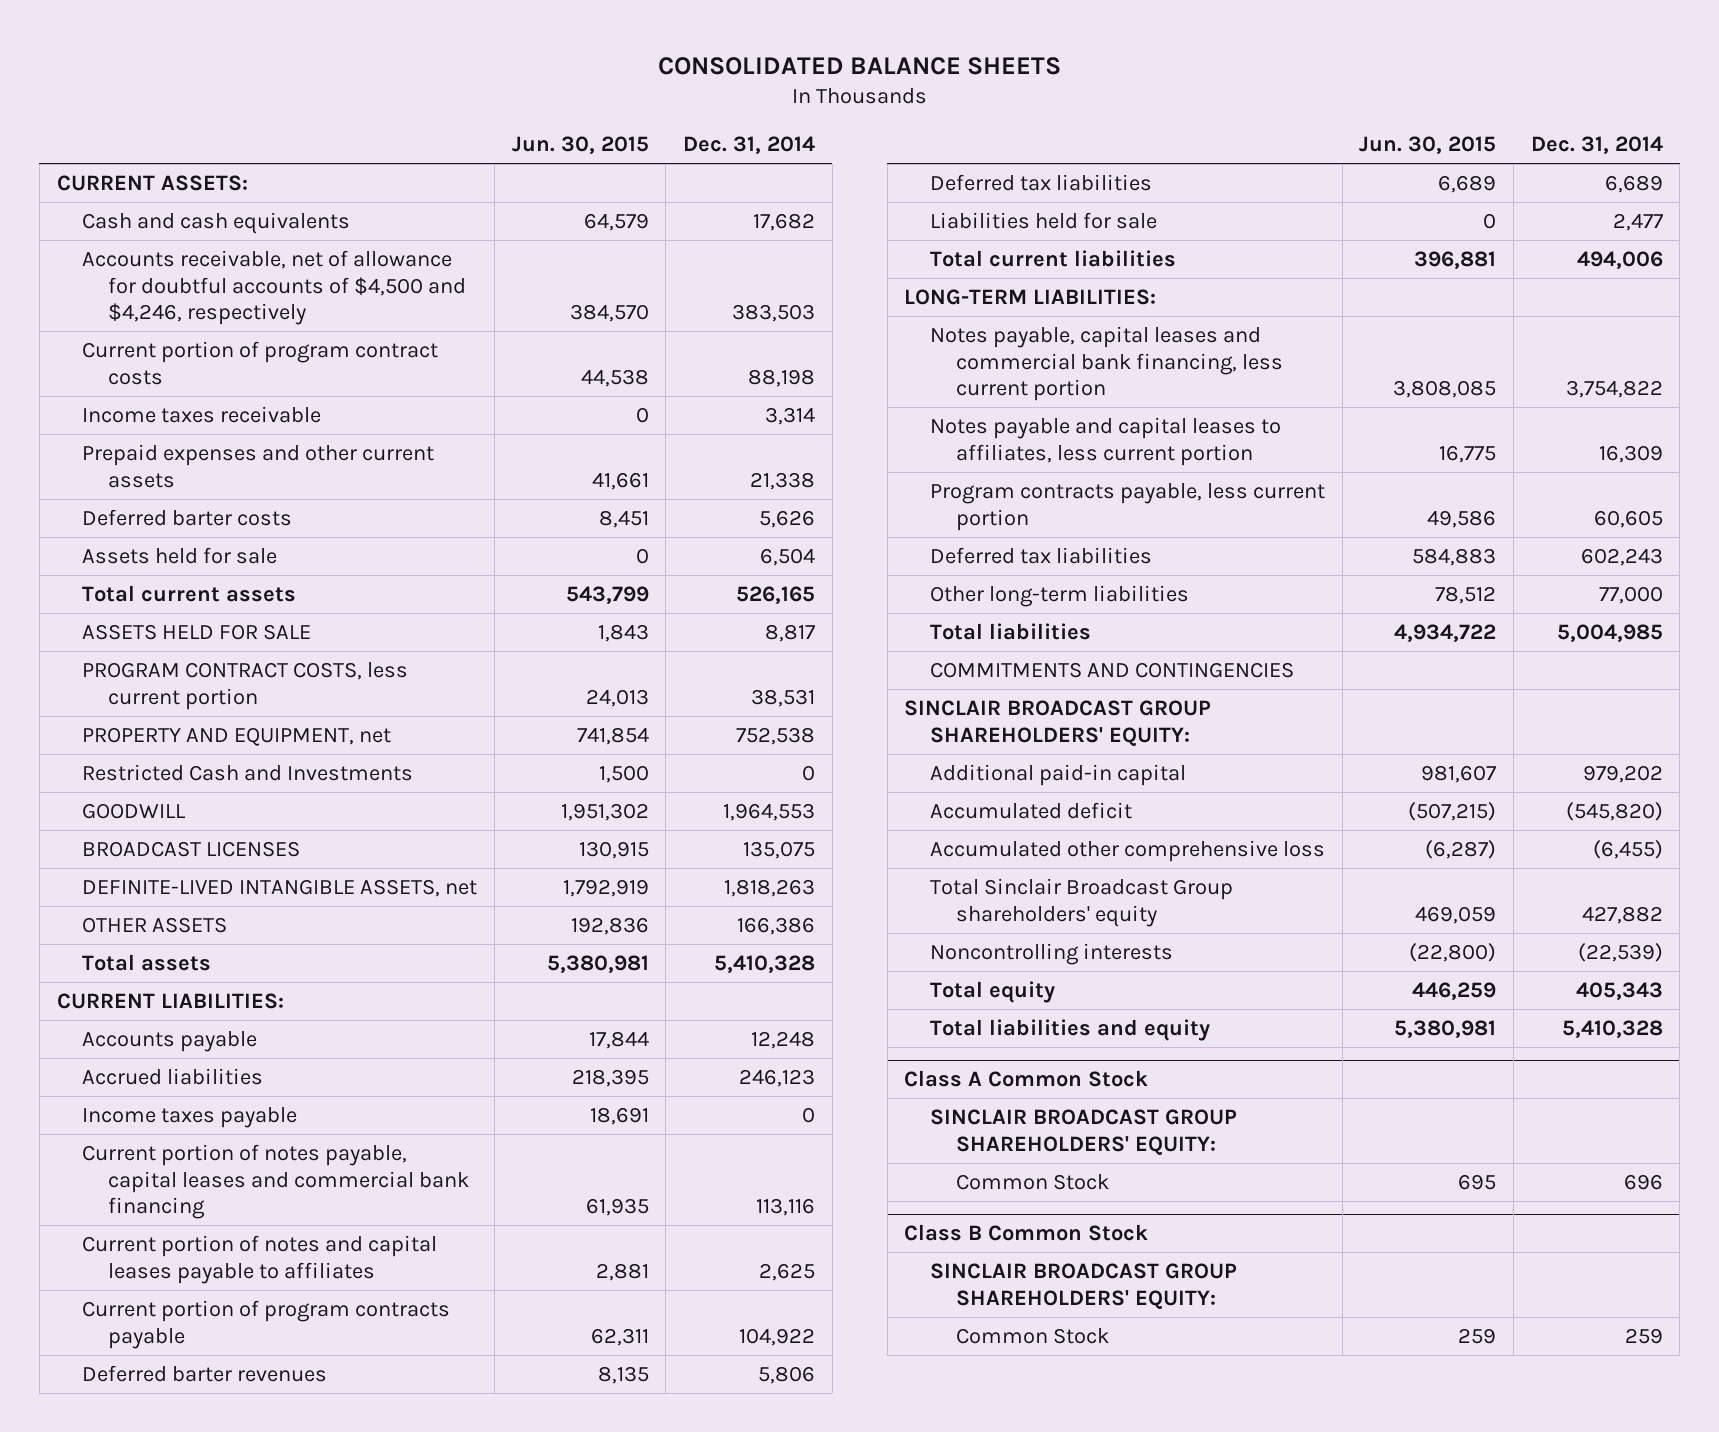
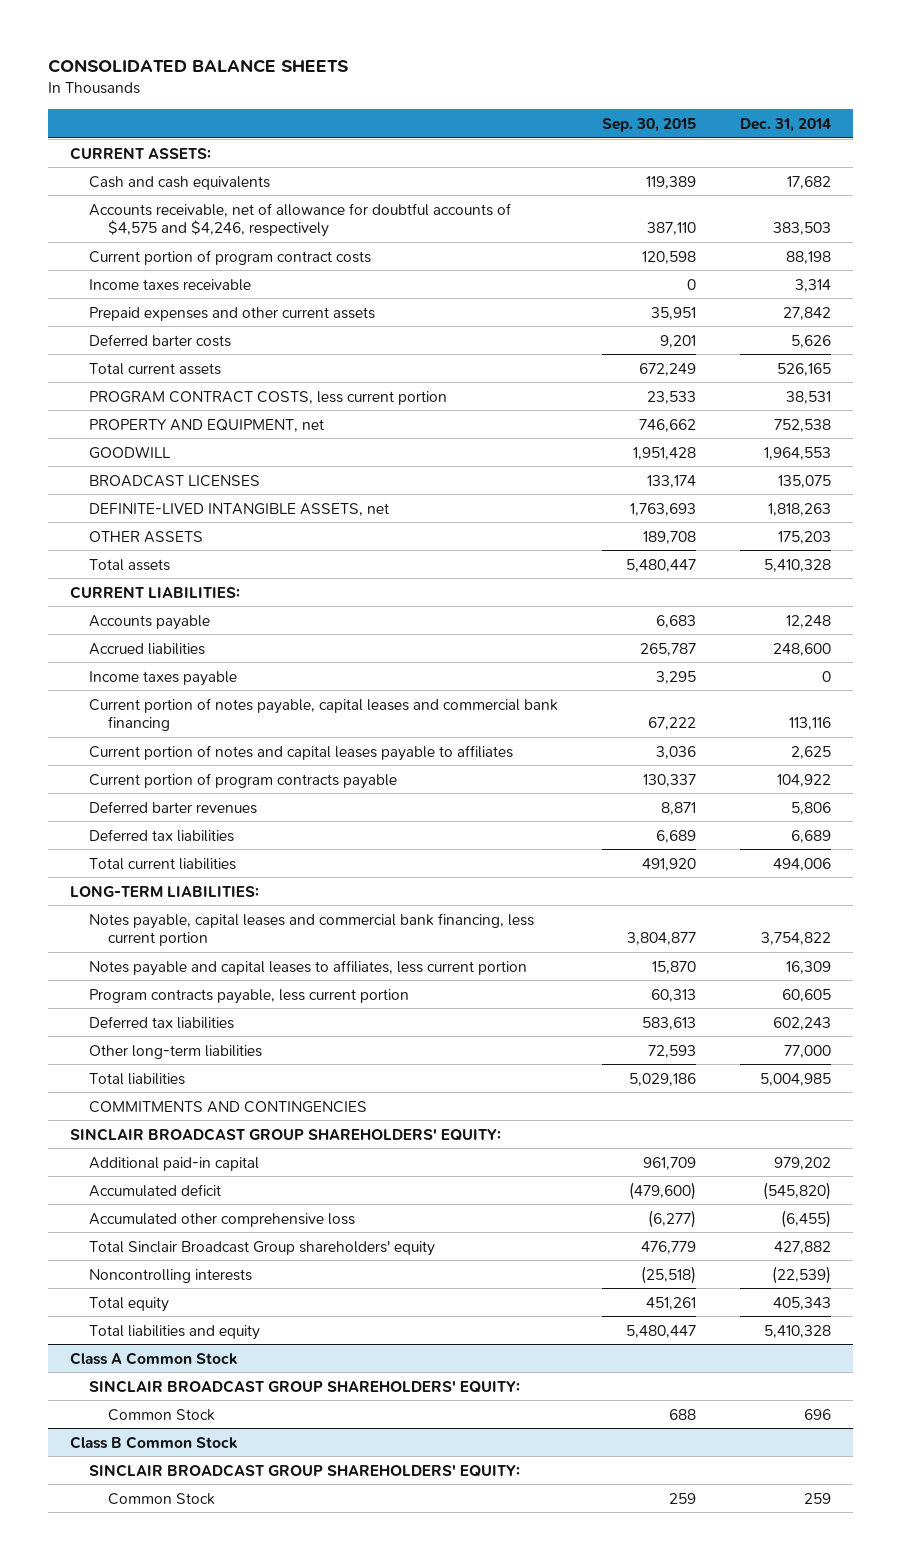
[511,136,649,155] Jun. 30, 2015 -> none
none -> [601,117,696,132] Sep. 30, 2015
[82,249,467,326] Accounts receivable, net of allowance for doubtful accounts of $4,500 and $4,246, respectively -> [89,202,512,238] Accounts receivable, net of allowance for doubtful accounts of $4,575 and $4,246, respectively
[749,471,815,490] 21,338 -> [782,306,831,320] 27,842
[82,546,278,564] Assets held for sale -> none
[82,623,312,640] ASSETS HELD FOR SALE -> none
[82,763,414,781] Restricted Cash and Investments -> none
[736,916,815,935] 166,386 -> [777,530,831,544] 175,203
[738,1068,815,1087] 246,123 -> [772,642,831,656] 248,600
[930,211,1158,229] Liabilities held for sale -> none

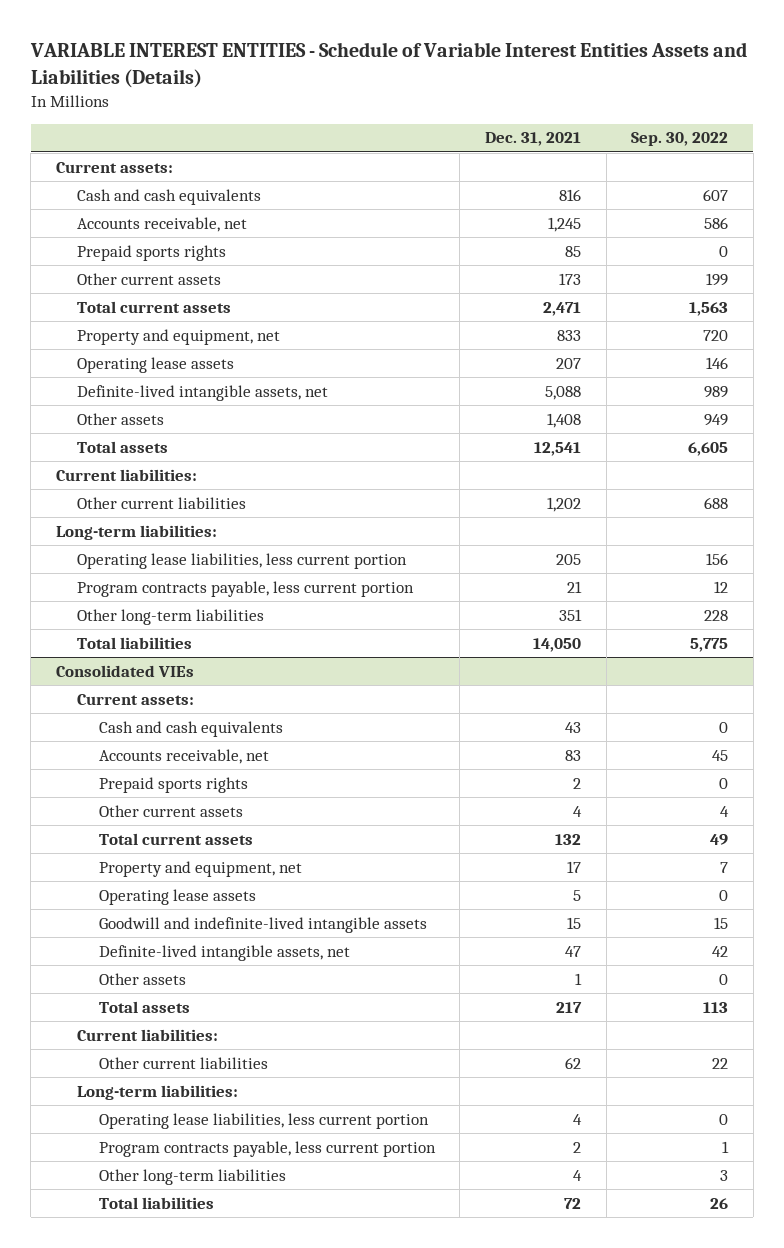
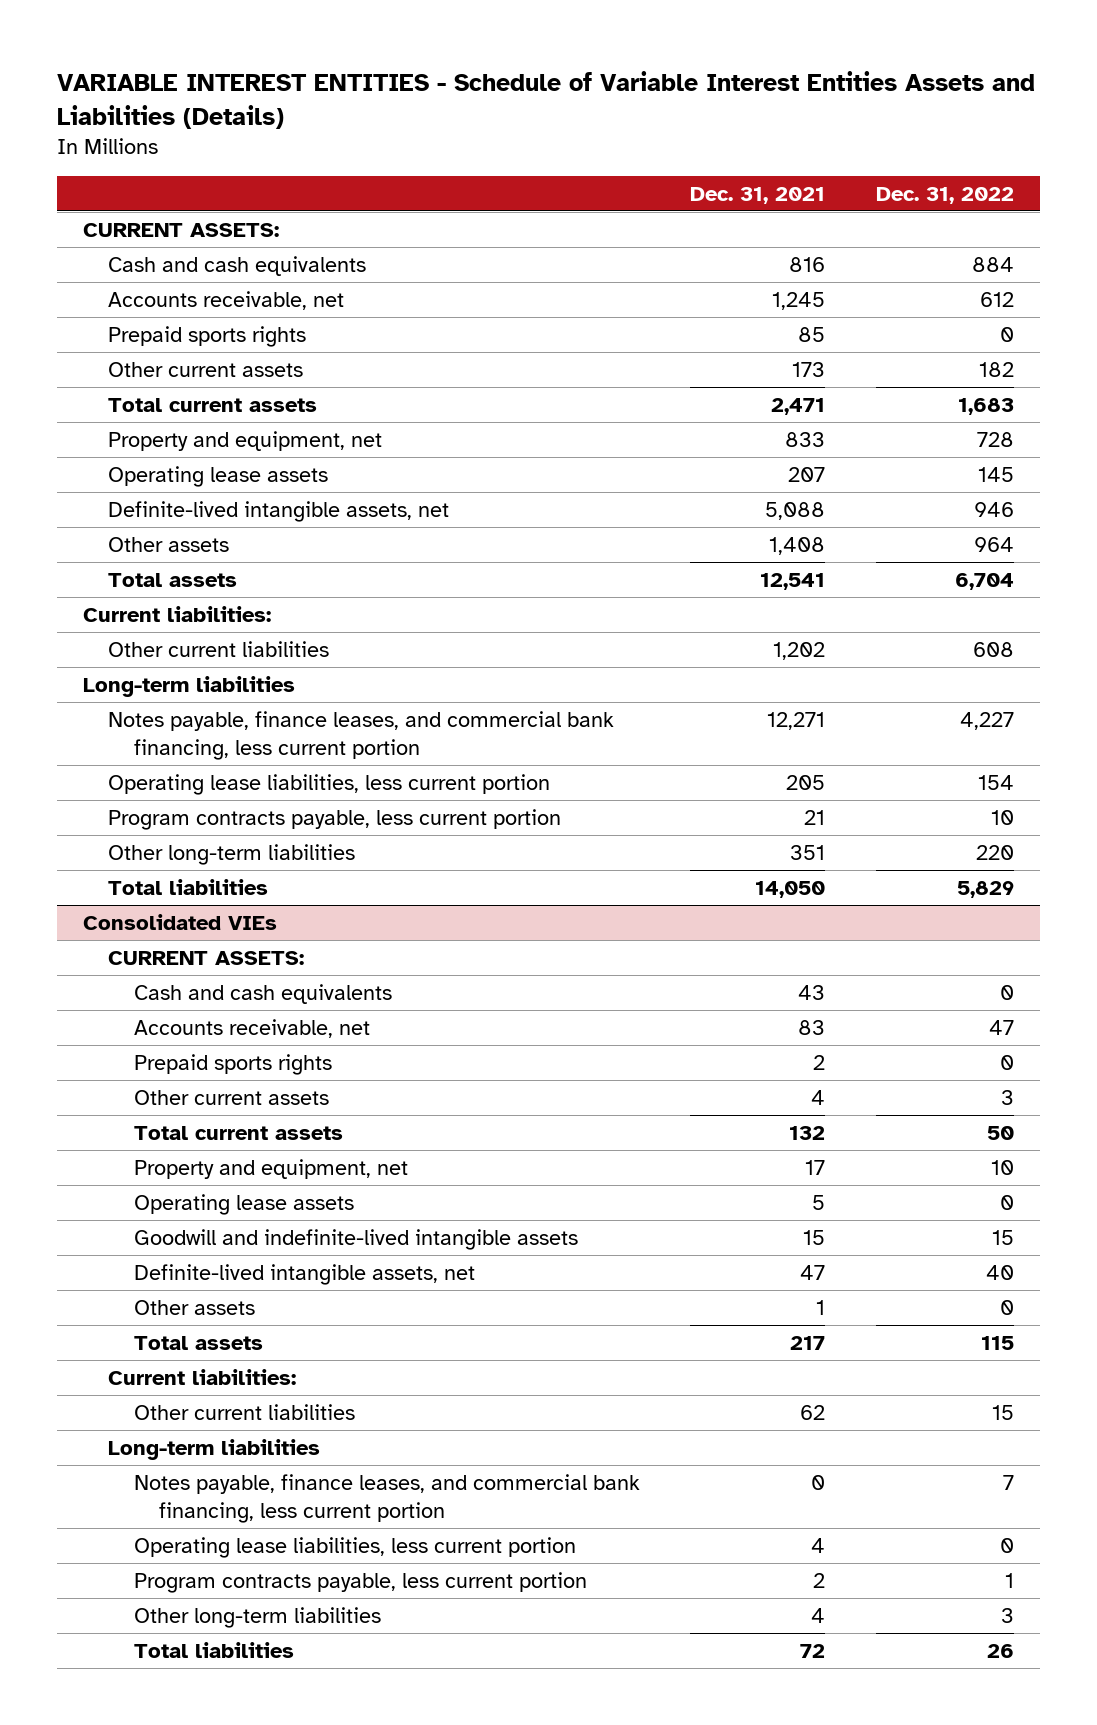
[631,132,729,147] Sep. 30, 2022 -> none
none -> [876,186,1015,204] Dec. 31, 2022
[55,161,173,173] Current assets: -> [82,222,279,237] CURRENT ASSETS:
[55,524,217,540] Long-term liabilities: -> [82,675,295,697] Long-term liabilities
none -> [108,710,615,760] Notes payable, finance leases, and commercial bank financing, less current portion
[77,693,195,705] Current assets: -> [108,950,305,965] CURRENT ASSETS:
[77,1084,239,1100] Long-term liabilities: -> [108,1438,321,1460] Long-term liabilities
none -> [133,1473,640,1523] Notes payable, finance leases, and commercial bank financing, less current portion

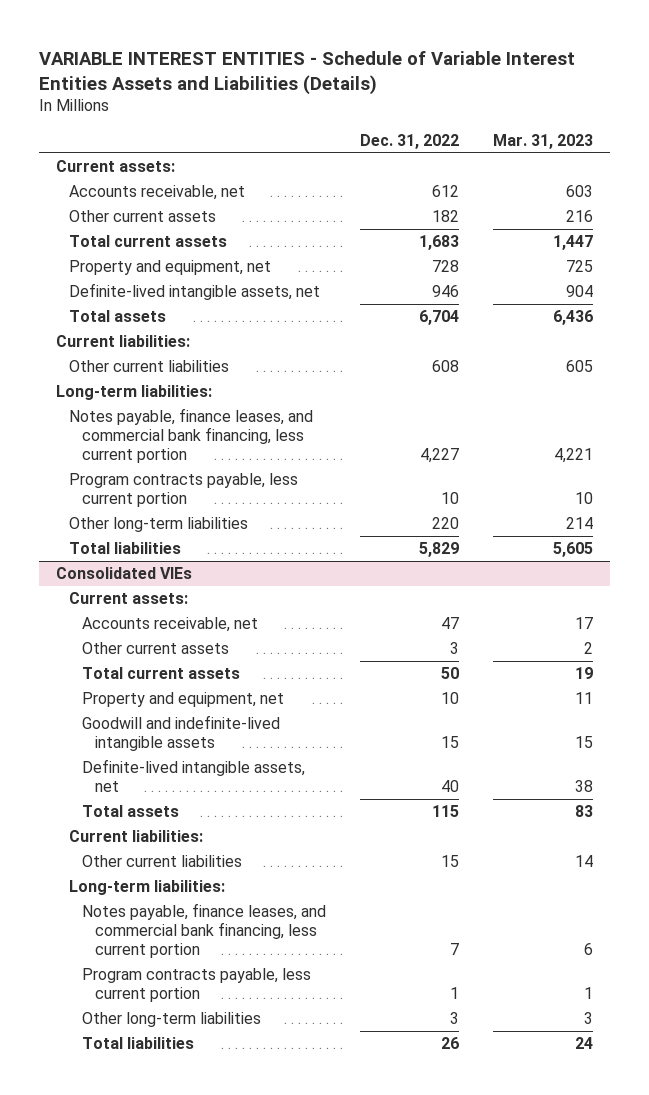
[690,186,826,204] Dec. 31, 2021 -> none
none -> [492,133,593,149] Mar. 31, 2023
[108,255,367,276] Cash and cash equivalents -> none
[82,222,279,237] CURRENT ASSETS: -> [56,160,176,173] Current assets:
[108,325,307,347] Prepaid sports rights -> none
[108,465,329,487] Operating lease assets -> none
[108,536,230,552] Other assets -> none
[82,675,295,697] Long-term liabilities -> [56,385,213,401] Long-term liabilities:
[108,773,551,795] Operating lease liabilities, less current portion -> none
[133,983,392,1004] Cash and cash equivalents -> none
[108,950,305,965] CURRENT ASSETS: -> [69,592,189,605] Current assets:
[133,1053,332,1075] Prepaid sports rights -> none
[133,1193,354,1215] Operating lease assets -> none
[133,1299,255,1315] Other assets -> none
[108,1438,321,1460] Long-term liabilities -> [69,880,226,896] Long-term liabilities:
[133,1536,576,1558] Operating lease liabilities, less current portion -> none

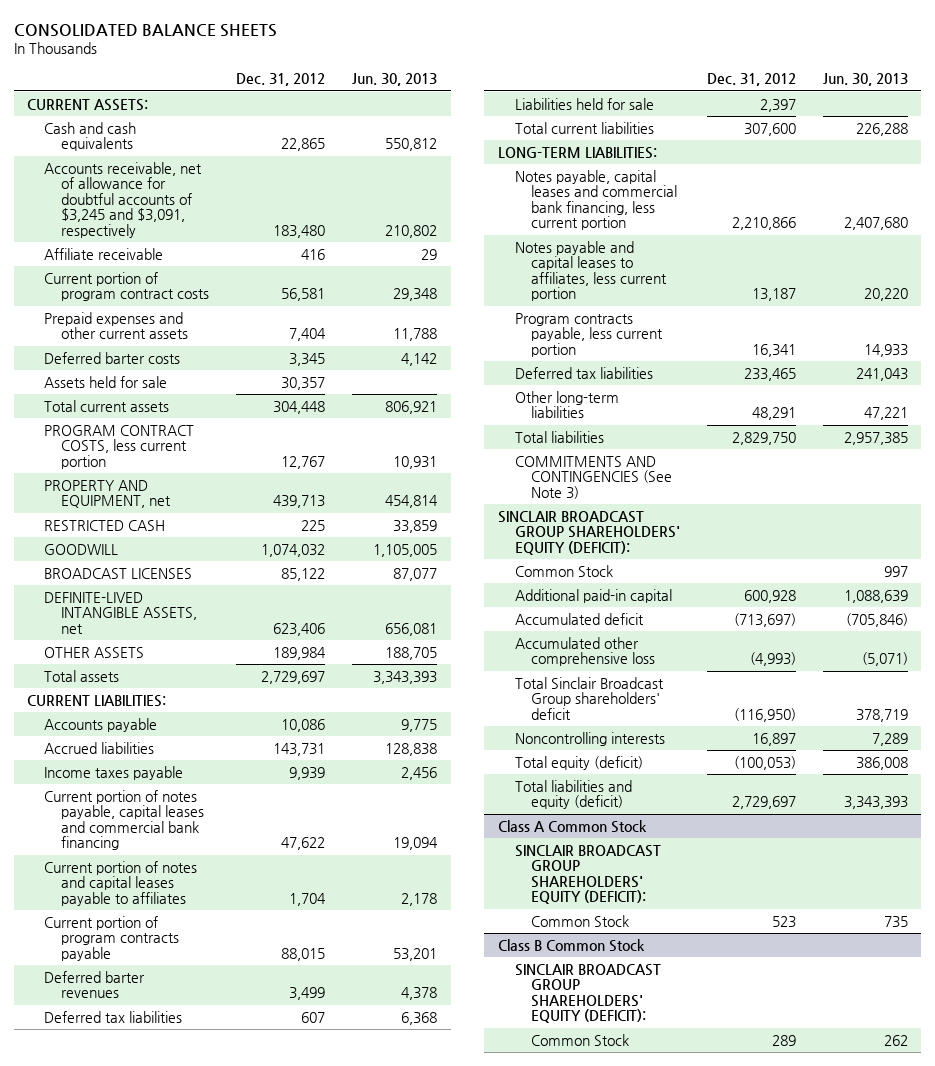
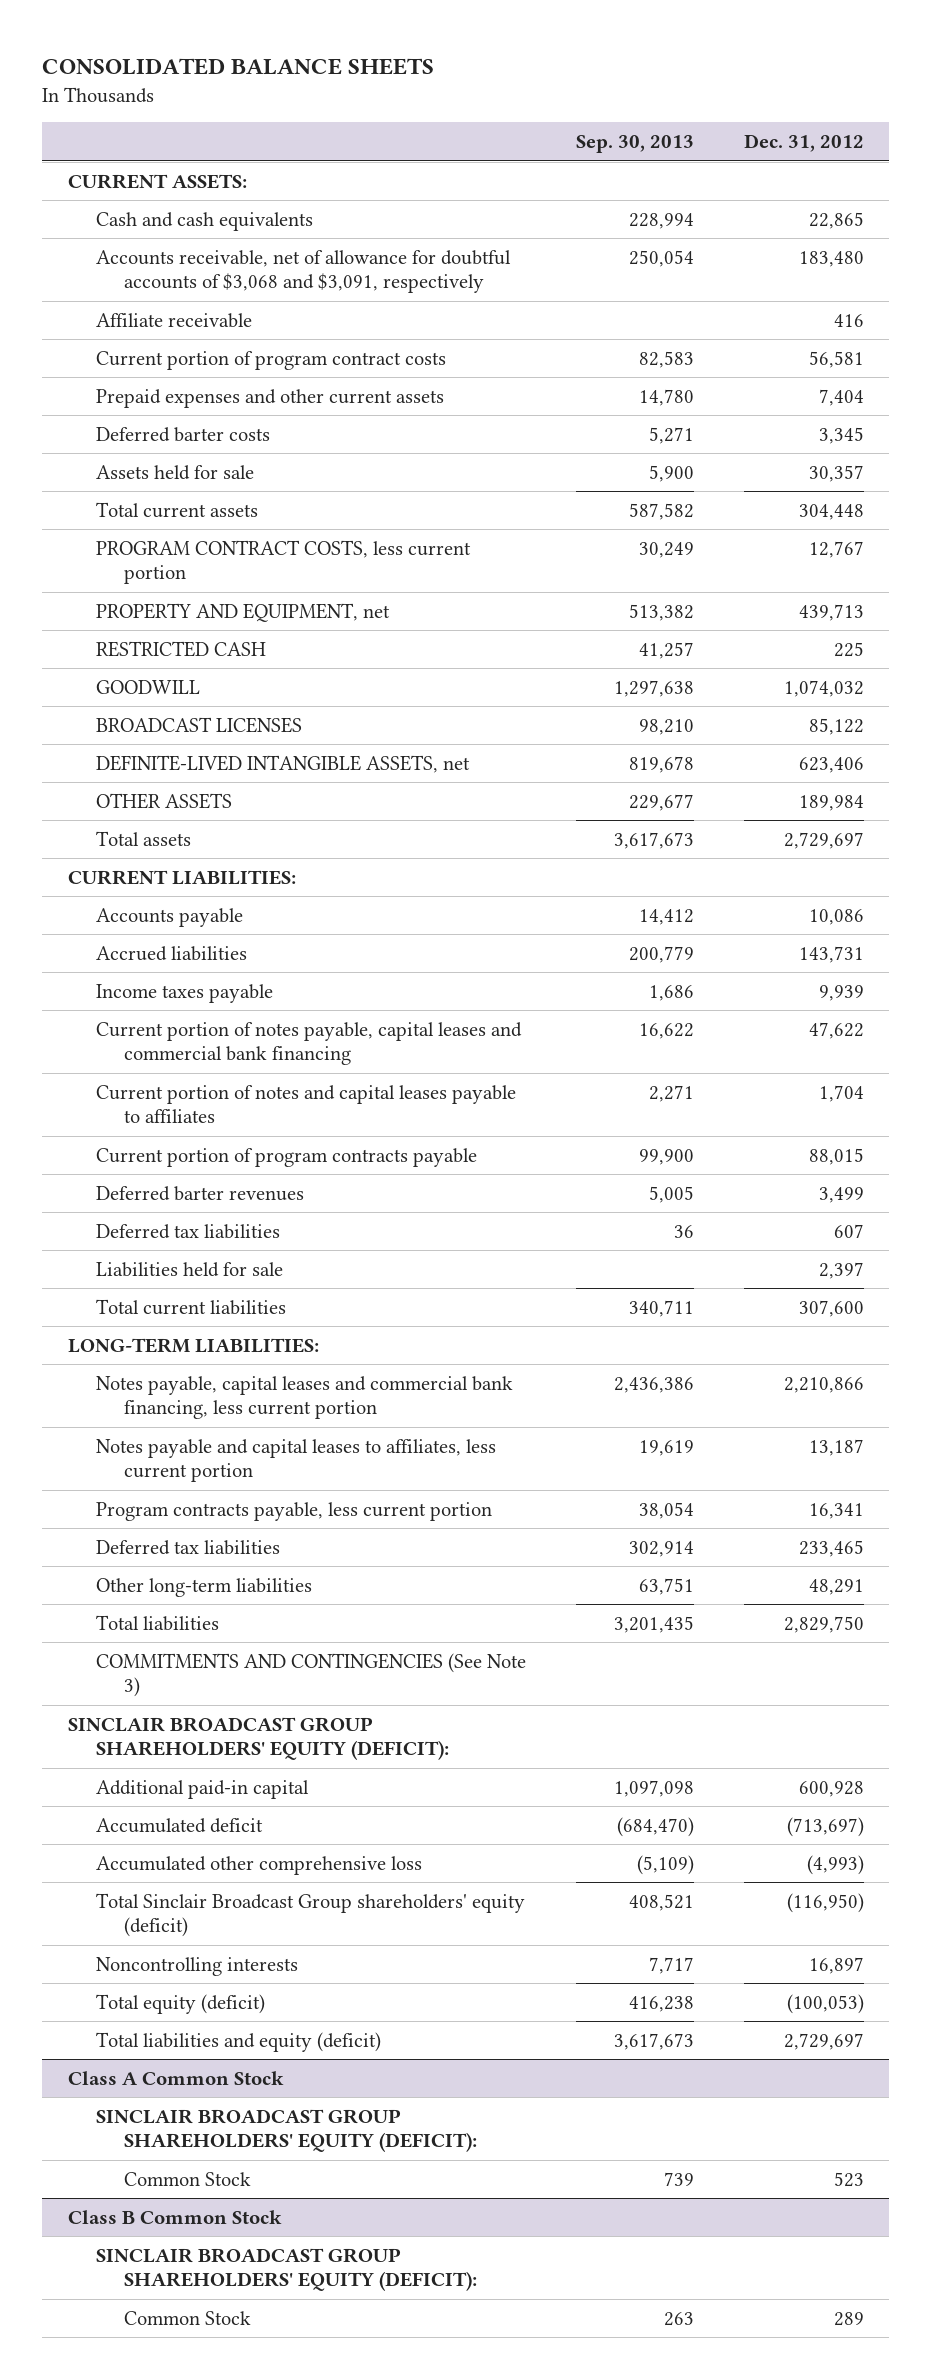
[352,73,438,87] Jun. 30, 2013 -> none
none -> [576,135,695,154] Sep. 30, 2013
[43,161,202,239] Accounts receivable, net of allowance for doubtful accounts of $3,245 and $3,091, respectively -> [95,249,511,294] Accounts receivable, net of allowance for doubtful accounts of $3,068 and $3,091, respectively
[514,564,613,577] Common Stock -> none
[514,676,664,720] Total Sinclair Broadcast Group shareholders' deficit -> [95,1892,525,1938] Total Sinclair Broadcast Group shareholders' equity (deficit)

